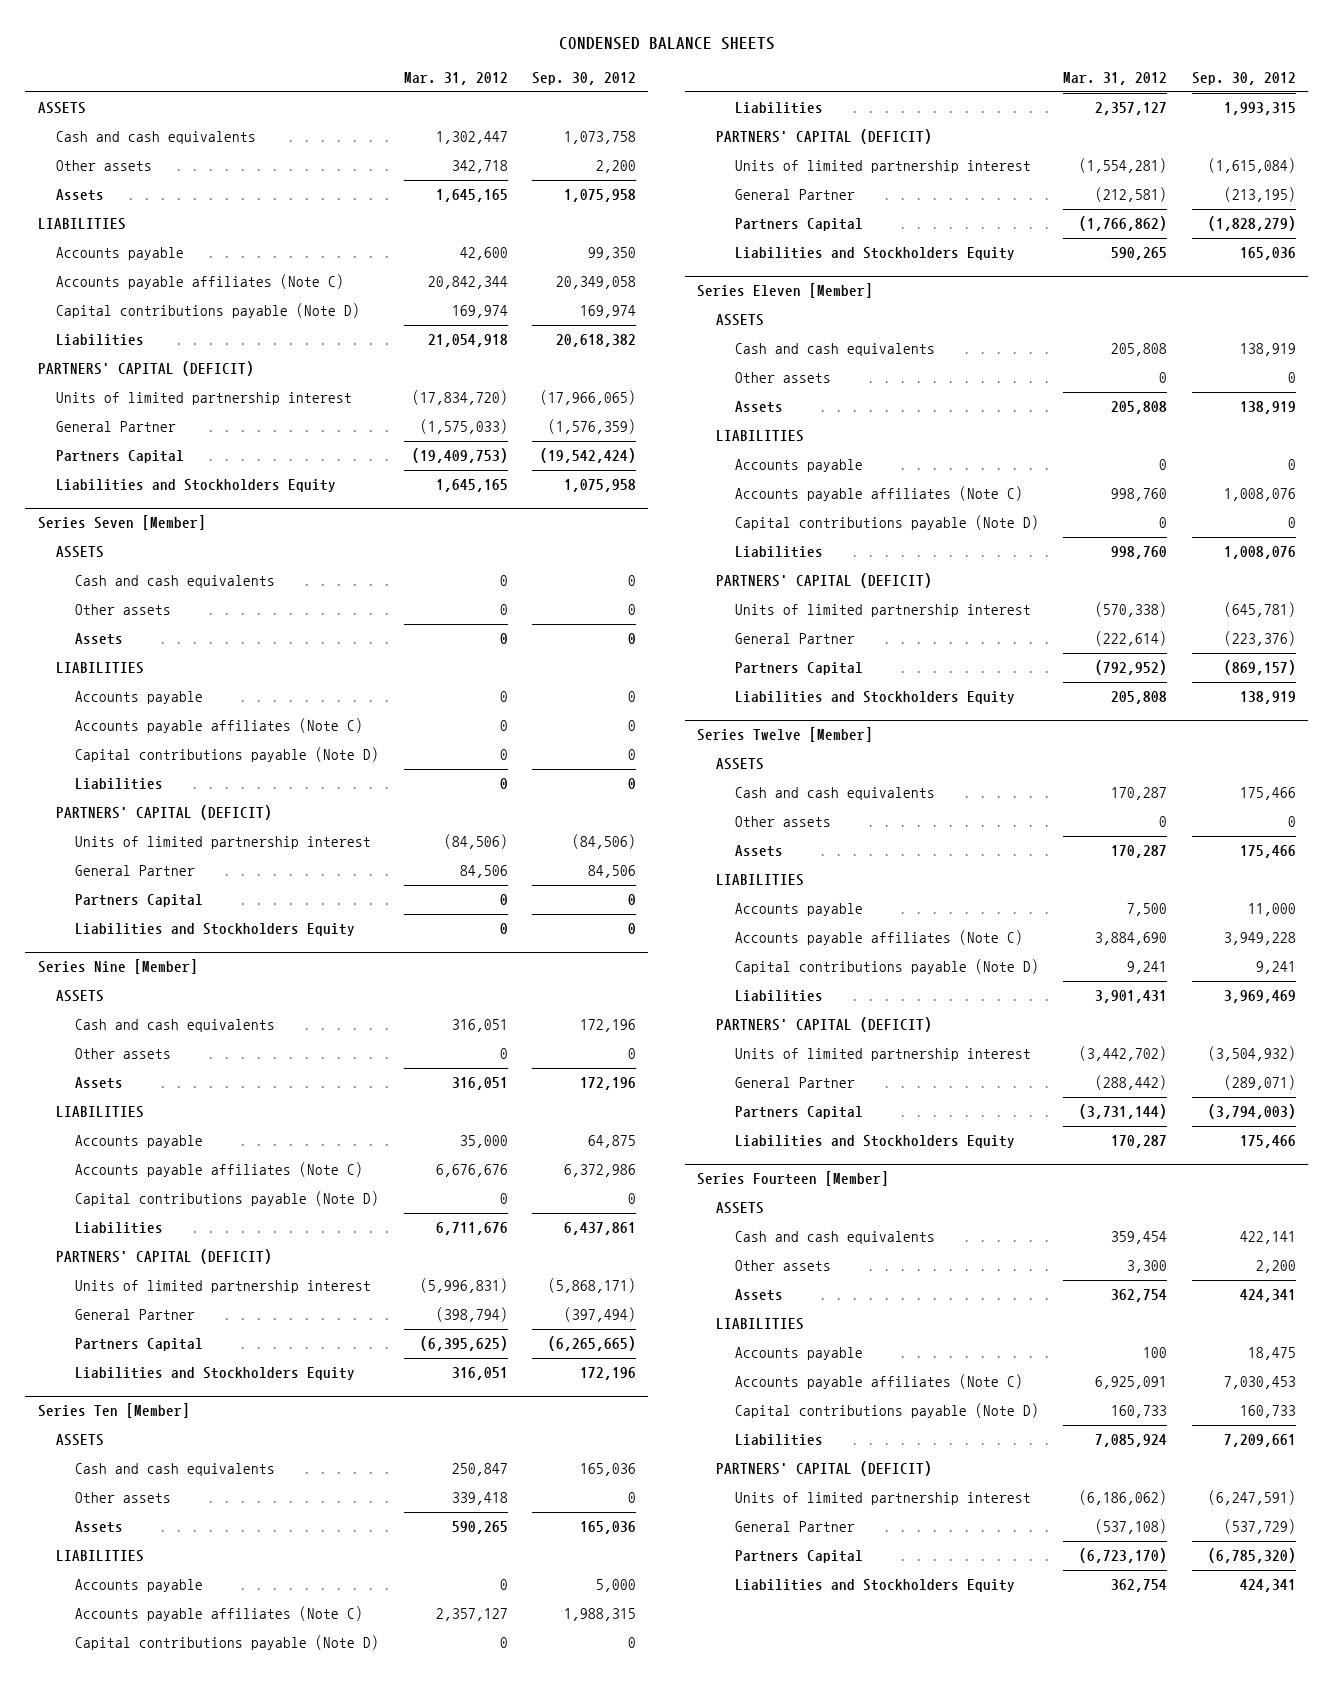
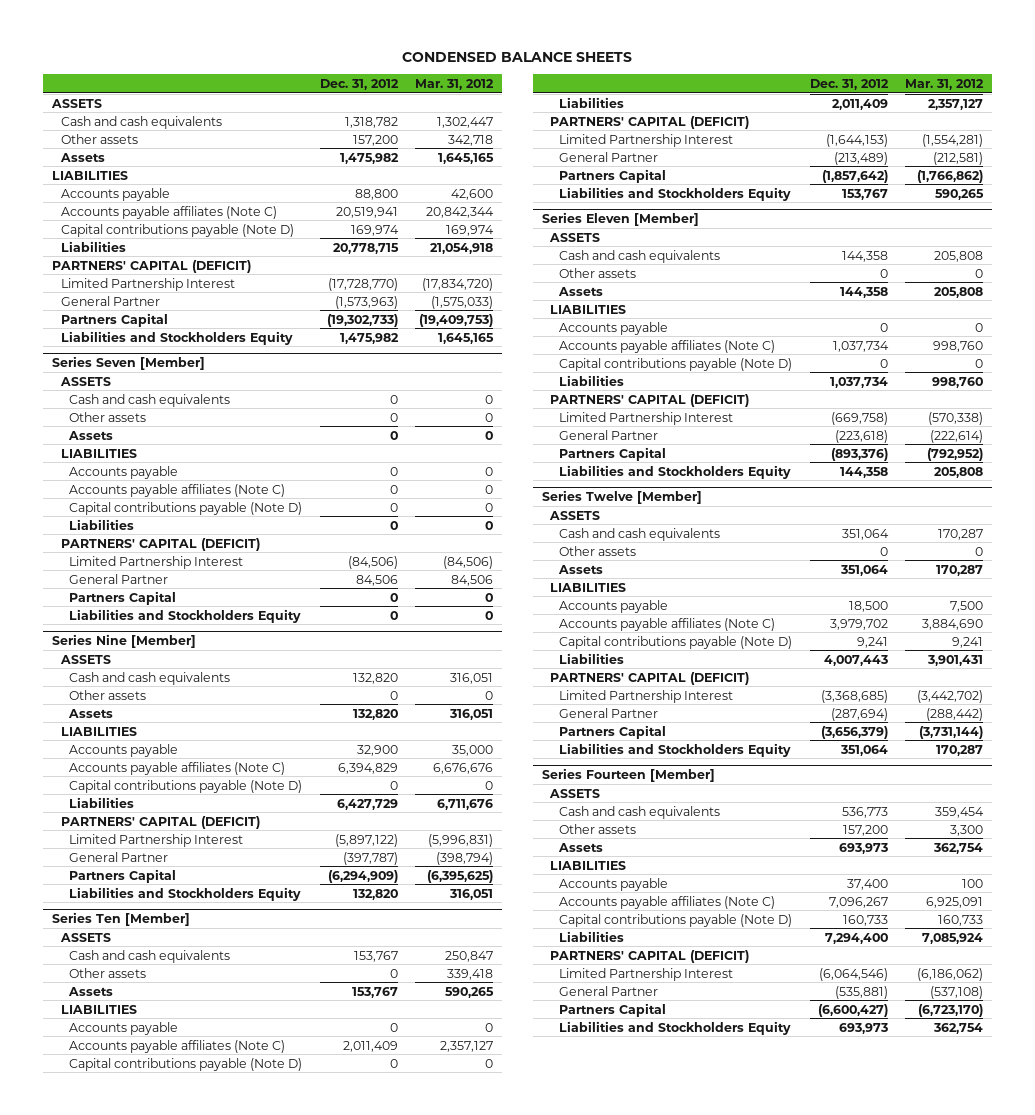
[532,71,637,85] Sep. 30, 2012 -> none
none -> [319,79,399,91] Dec. 31, 2012
[56,392,353,406] Units of limited partnership interest -> [60,277,235,291] Limited Partnership Interest
[74,836,371,850] Units of limited partnership interest -> [69,555,244,569] Limited Partnership Interest
[74,1280,371,1294] Units of limited partnership interest -> [69,833,244,847] Limited Partnership Interest
[734,160,1031,174] Units of limited partnership interest -> [559,133,734,147] Limited Partnership Interest
[734,604,1031,618] Units of limited partnership interest -> [559,411,734,425] Limited Partnership Interest
[734,1048,1031,1062] Units of limited partnership interest -> [559,689,734,703] Limited Partnership Interest
[734,1492,1031,1506] Units of limited partnership interest -> [559,967,734,981] Limited Partnership Interest

